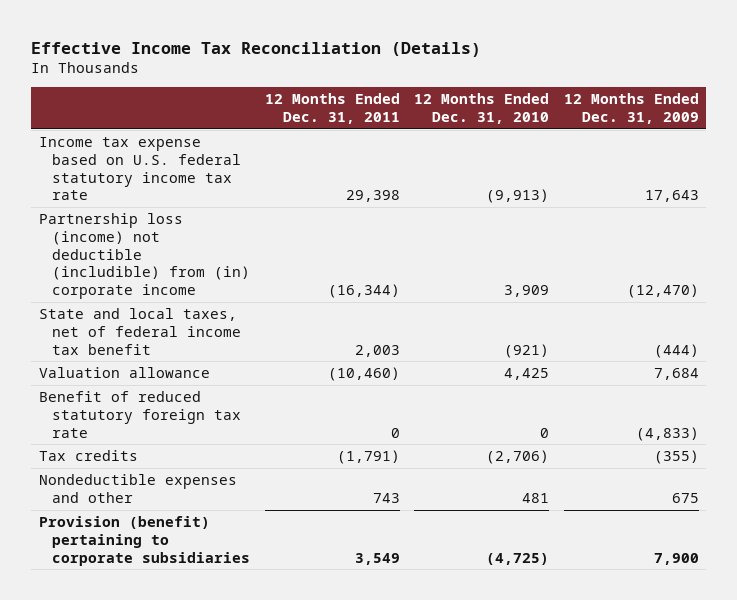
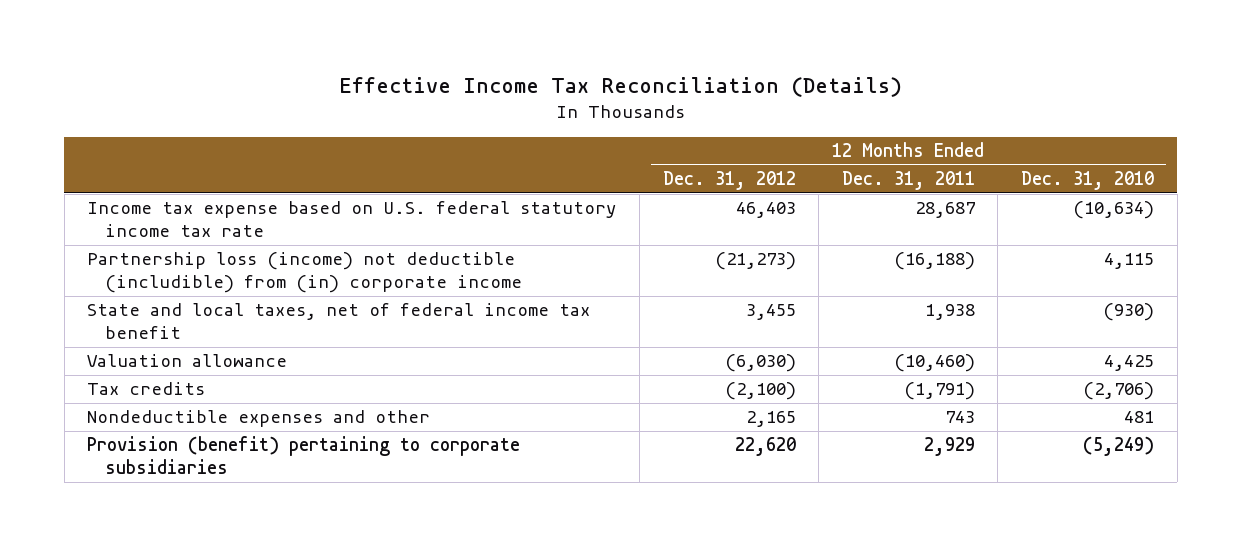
[563,93,699,125] 12 Months Ended Dec. 31, 2009 -> none
none -> [662,171,796,191] Dec. 31, 2012
[345,190,400,203] 29,398 -> [914,202,975,219] 28,687
[486,189,550,204] (9,913) -> [1073,201,1155,220] (10,634)
[327,284,400,299] (16,344) -> [893,252,975,271] (16,188)
[504,285,550,298] 3,909 -> [1104,253,1155,270] 4,115
[354,344,400,357] 2,003 -> [924,304,975,321] 1,938
[504,343,550,358] (921) -> [1103,303,1155,322] (930)
[38,391,242,438] Benefit of reduced statutory foreign tax rate -> none
[354,552,400,565] 3,549 -> [923,437,975,457] 2,929
[486,552,550,565] (4,725) -> [1083,436,1155,457] (5,249)

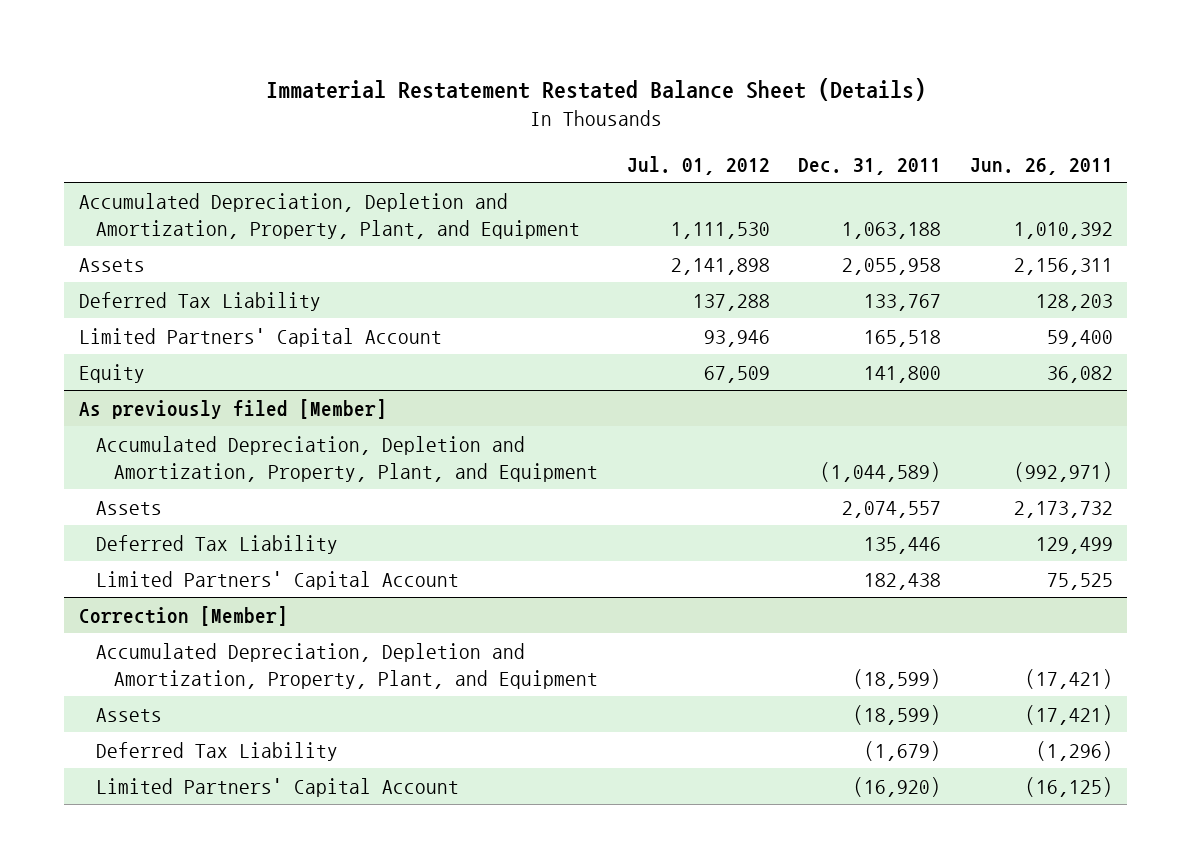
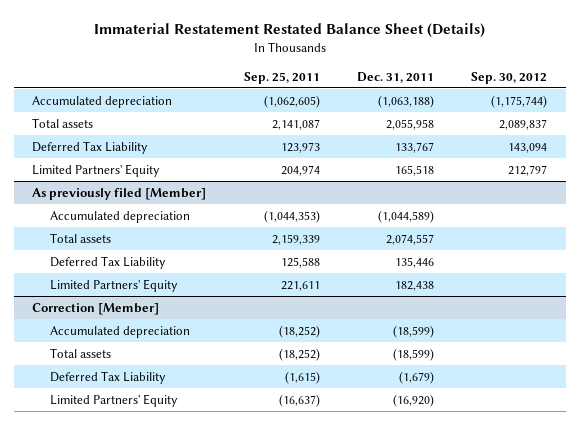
[626,156,770,176] Jul. 01, 2012 -> none
[969,158,1113,176] Jun. 26, 2011 -> none
none -> [243,71,320,84] Sep. 25, 2011
none -> [471,71,548,84] Sep. 30, 2012
[78,192,581,239] Accumulated Depreciation, Depletion and Amortization, Property, Plant, and Equipment -> [32,95,173,108] Accumulated depreciation
[842,221,942,239] 1,063,188 -> [377,94,434,108] (1,063,188)
[78,257,145,272] Assets -> [32,117,94,128] Total assets
[78,363,145,383] Equity -> none
[78,327,442,347] Limited Partners' Capital Account -> [32,163,161,177] Limited Partners' Equity
[96,435,599,482] Accumulated Depreciation, Depletion and Amortization, Property, Plant, and Equipment -> [49,210,190,223] Accumulated depreciation
[96,500,163,515] Assets -> [49,232,111,243] Total assets
[96,570,460,590] Limited Partners' Capital Account -> [49,278,178,292] Limited Partners' Equity
[96,642,599,689] Accumulated Depreciation, Depletion and Amortization, Property, Plant, and Equipment -> [49,325,190,338] Accumulated depreciation
[96,707,163,722] Assets -> [49,347,111,358] Total assets
[96,777,460,797] Limited Partners' Capital Account -> [49,393,178,407] Limited Partners' Equity

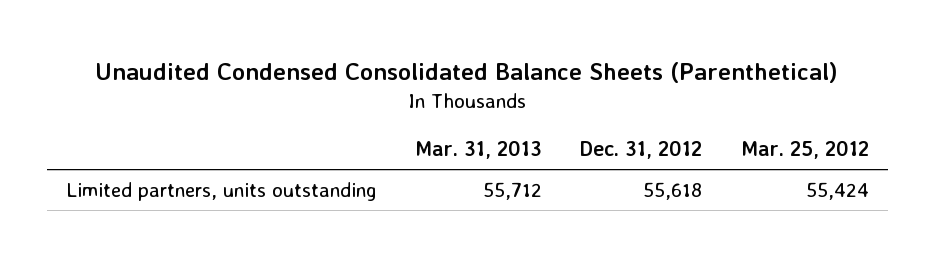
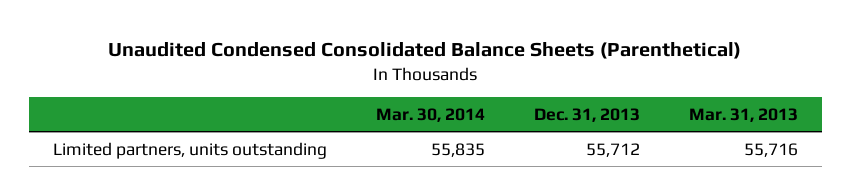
[580,140,703,160] Dec. 31, 2012 -> none
[740,140,869,160] Mar. 25, 2012 -> none
none -> [376,107,486,122] Mar. 30, 2014
none -> [533,107,640,122] Dec. 31, 2013
[483,182,543,201] 55,712 -> [743,142,798,157] 55,716

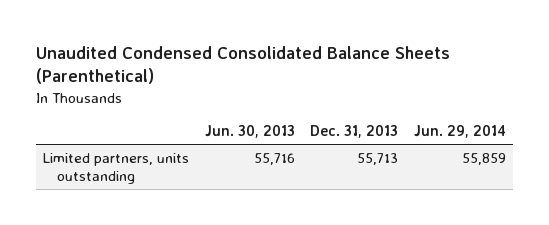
[376,107,486,122] Mar. 30, 2014 -> none
[688,107,798,122] Mar. 31, 2013 -> none
none -> [204,125,295,139] Jun. 30, 2013
none -> [413,125,506,139] Jun. 29, 2014
[585,142,640,157] 55,712 -> [357,153,399,166] 55,713

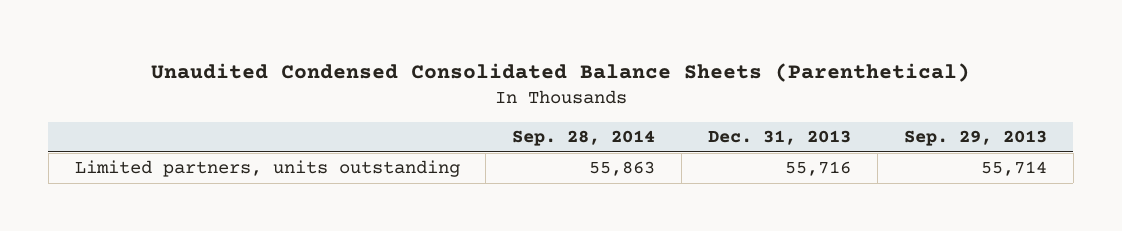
[204,125,295,139] Jun. 30, 2013 -> none
[413,125,506,139] Jun. 29, 2014 -> none
none -> [512,130,656,147] Sep. 28, 2014
none -> [904,130,1048,147] Sep. 29, 2013
[357,153,399,166] 55,713 -> [785,161,852,177] 55,716

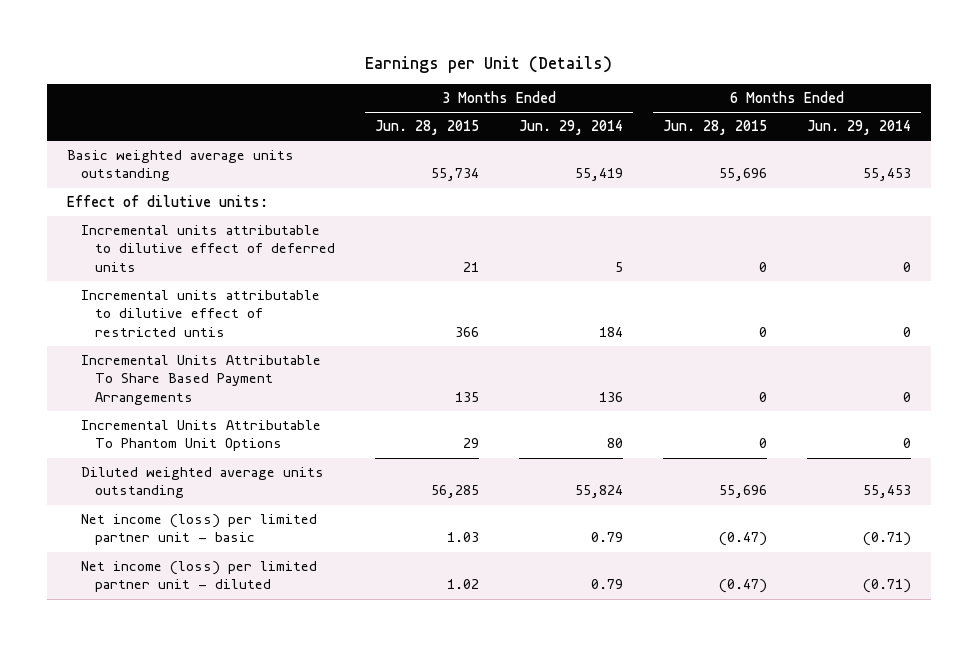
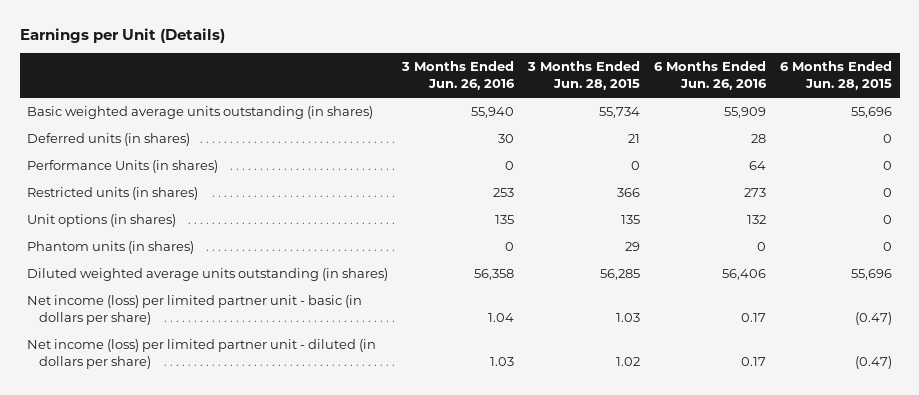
[519,120,624,136] Jun. 29, 2014 -> none
[806,120,911,136] Jun. 29, 2014 -> none
none -> [400,61,515,91] 3 Months Ended Jun. 26, 2016
none -> [654,61,768,91] 6 Months Ended Jun. 26, 2016
[67,195,269,208] Effect of dilutive units: -> none
[67,150,295,182] Basic weighted average units outstanding -> [26,105,373,119] Basic weighted average units outstanding (in shares)
[81,225,336,272] Incremental units attributable to dilutive effect of deferred units -> [26,132,190,146] Deferred units (in shares)
none -> [26,159,218,173] Performance Units (in shares)
[81,290,321,337] Incremental units attributable to dilutive effect of restricted untis -> [26,186,198,200] Restricted units (in shares)
[81,355,322,405] Incremental Units Attributable To Share Based Payment Arrangements -> [26,213,176,227] Unit options (in shares)
[81,420,322,452] Incremental Units Attributable To Phantom Unit Options -> [26,240,194,254] Phantom units (in shares)
[81,467,325,499] Diluted weighted average units outstanding -> [26,267,388,281] Diluted weighted average units outstanding (in shares)
[81,514,318,546] Net income (loss) per limited partner unit - basic -> [26,294,362,325] Net income (loss) per limited partner unit - basic (in dollars per share)
[81,561,318,593] Net income (loss) per limited partner unit - diluted -> [26,338,376,369] Net income (loss) per limited partner unit - diluted (in dollars per share)

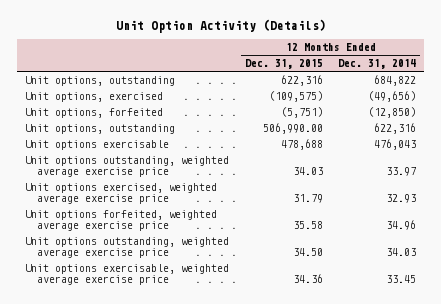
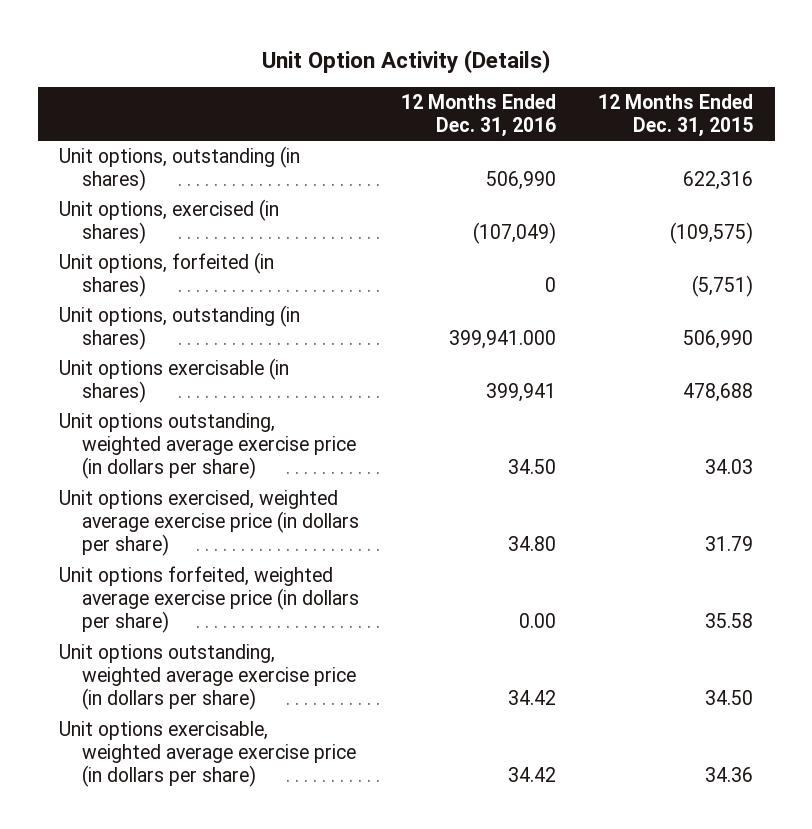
[338,59,417,70] Dec. 31, 2014 -> none
none -> [401,93,557,138] 12 Months Ended Dec. 31, 2016
[24,76,175,87] Unit options, outstanding -> [58,145,300,192] Unit options, outstanding (in shares)
[24,92,163,103] Unit options, exercised -> [58,198,279,245] Unit options, exercised (in shares)
[24,108,163,119] Unit options, forfeited -> [58,251,274,298] Unit options, forfeited (in shares)
[24,124,175,135] Unit options, outstanding -> [58,304,300,351] Unit options, outstanding (in shares)
[262,123,323,135] 506,990.00 -> [683,330,754,350] 506,990
[24,140,169,151] Unit options exercisable -> [58,357,289,404] Unit options exercisable (in shares)
[24,156,229,178] Unit options outstanding, weighted average exercise price -> [58,412,356,480] Unit options outstanding, weighted average exercise price (in dollars per share)
[24,183,217,205] Unit options exercised, weighted average exercise price -> [58,489,359,557] Unit options exercised, weighted average exercise price (in dollars per share)
[24,210,217,232] Unit options forfeited, weighted average exercise price -> [58,565,359,634] Unit options forfeited, weighted average exercise price (in dollars per share)
[24,237,229,259] Unit options outstanding, weighted average exercise price -> [58,643,356,711] Unit options outstanding, weighted average exercise price (in dollars per share)
[24,264,229,286] Unit options exercisable, weighted average exercise price -> [58,720,356,788] Unit options exercisable, weighted average exercise price (in dollars per share)

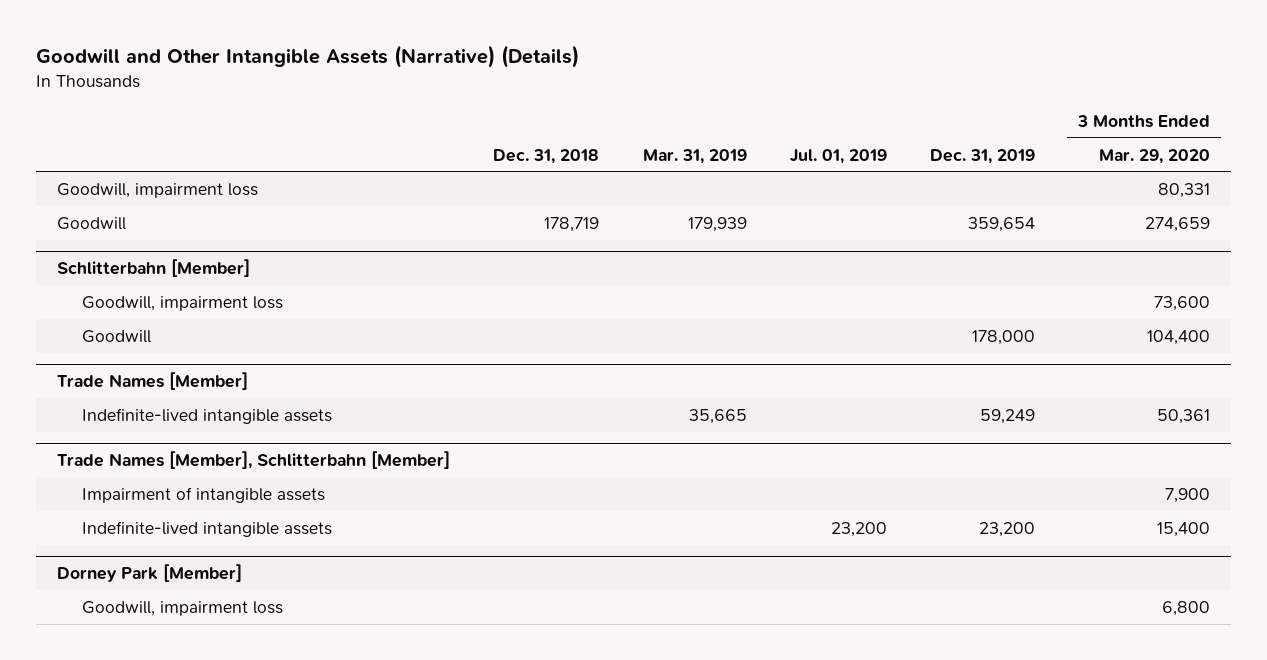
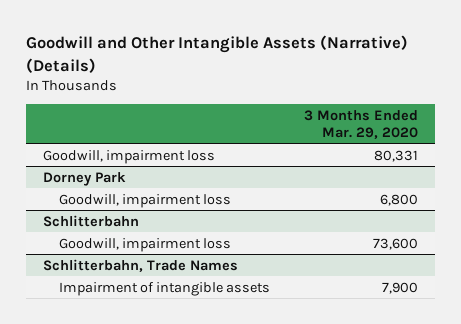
[493,148,600,164] Dec. 31, 2018 -> none
[642,148,747,164] Mar. 31, 2019 -> none
[789,148,887,164] Jul. 01, 2019 -> none
[929,148,1035,164] Dec. 31, 2019 -> none
[57,216,127,230] Goodwill -> none
none -> [42,171,126,186] Dorney Park
none -> [58,193,231,208] Goodwill, impairment loss
[57,258,251,277] Schlitterbahn [Member] -> [42,214,139,227] Schlitterbahn
[82,329,152,343] Goodwill -> none
[57,371,249,390] Trade Names [Member] -> none
[82,407,333,424] Indefinite-lived intangible assets -> none
[57,450,451,469] Trade Names [Member], Schlitterbahn [Member] -> [42,258,238,272] Schlitterbahn, Trade Names
[82,520,333,537] Indefinite-lived intangible assets -> none
[57,563,243,582] Dorney Park [Member] -> none
[82,600,284,616] Goodwill, impairment loss -> none

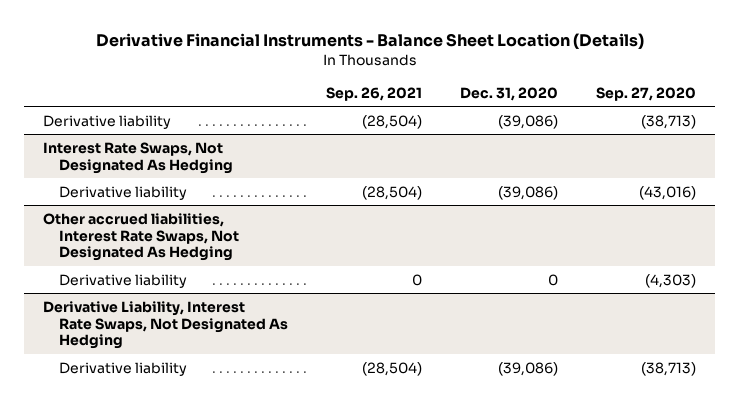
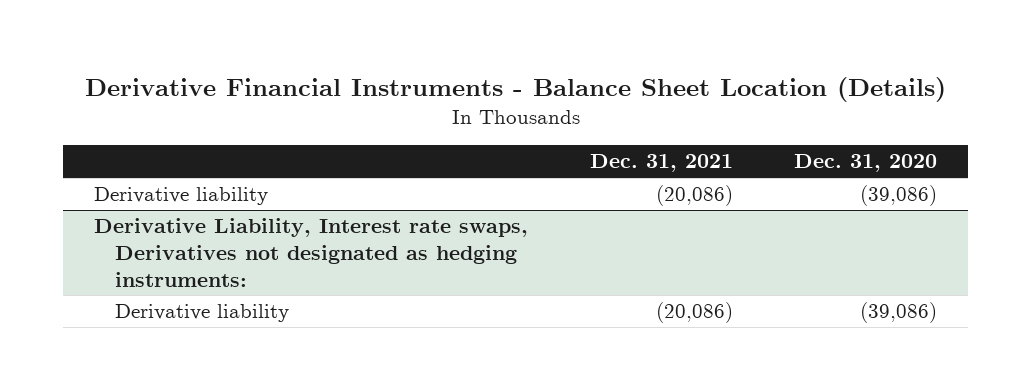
[326,86,423,101] Sep. 26, 2021 -> none
[596,86,697,101] Sep. 27, 2020 -> none
none -> [589,154,733,173] Dec. 31, 2021
[43,141,233,174] Interest Rate Swaps, Not Designated As Hedging -> none
[58,185,187,200] Derivative liability -> none
[43,212,239,262] Other accrued liabilities, Interest Rate Swaps, Not Designated As Hedging -> none
[58,273,187,288] Derivative liability -> none
[43,300,288,350] Derivative Liability, Interest Rate Swaps, Not Designated As Hedging -> [93,218,528,287] Derivative Liability, Interest rate swaps, Derivatives not designated as hedging instruments:

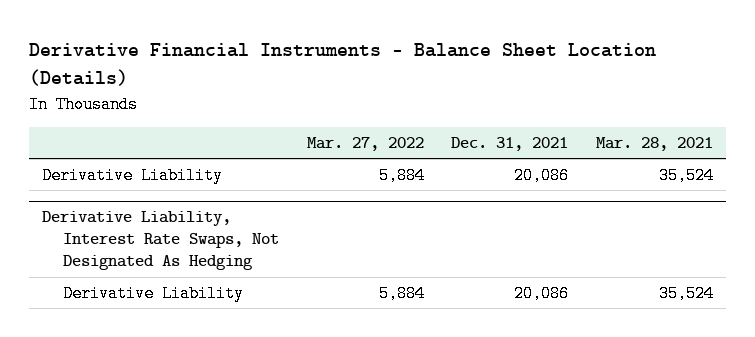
[794,154,938,173] Dec. 31, 2020 -> none
none -> [306,136,424,151] Mar. 27, 2022
none -> [595,136,713,151] Mar. 28, 2021
[93,187,268,206] Derivative liability -> [42,167,224,185] Derivative Liability
[655,185,733,207] (20,086) -> [514,167,570,185] 20,086
[93,218,528,287] Derivative Liability, Interest rate swaps, Derivatives not designated as hedging instruments: -> [42,211,280,271] Derivative Liability, Interest Rate Swaps, Not Designated As Hedging
[115,304,290,323] Derivative liability -> [63,285,245,303] Derivative Liability
[655,302,733,324] (20,086) -> [514,285,570,303] 20,086

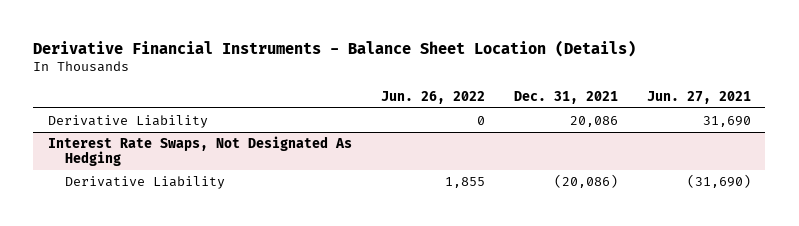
[306,136,424,151] Mar. 27, 2022 -> none
[595,136,713,151] Mar. 28, 2021 -> none
none -> [380,90,485,104] Jun. 26, 2022
none -> [646,90,751,104] Jun. 27, 2021
[42,211,280,271] Derivative Liability, Interest Rate Swaps, Not Designated As Hedging -> [47,136,352,167] Interest Rate Swaps, Not Designated As Hedging
[514,285,570,303] 20,086 -> [553,174,618,189] (20,086)

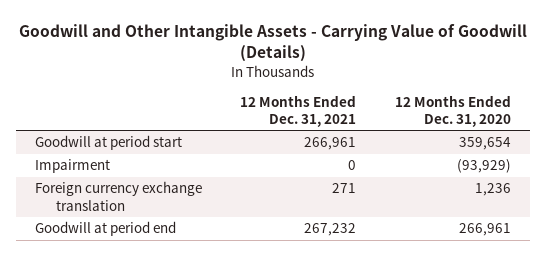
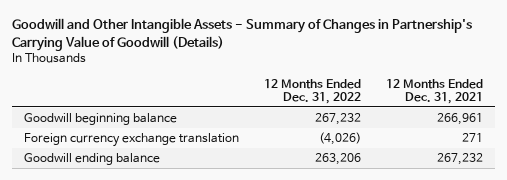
[18,23,527,63] Goodwill and Other Intangible Assets - Carrying Value of Goodwill (Details) -> [11,18,472,52] Goodwill and Other Intangible Assets - Summary of Changes in Partnership's Carrying Value of Goodwill (Details)
[394,94,511,128] 12 Months Ended Dec. 31, 2020 -> none
none -> [263,78,361,104] 12 Months Ended Dec. 31, 2022
[34,159,110,174] Impairment -> none
[34,135,182,151] Goodwill at period start -> [24,112,178,125] Goodwill beginning balance
[34,221,176,237] Goodwill at period end -> [24,152,161,165] Goodwill ending balance

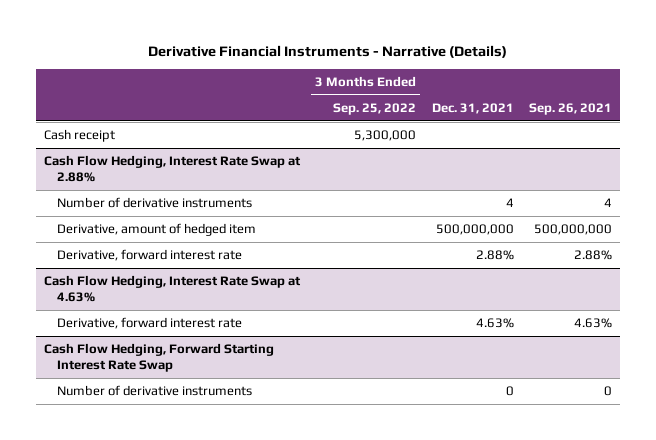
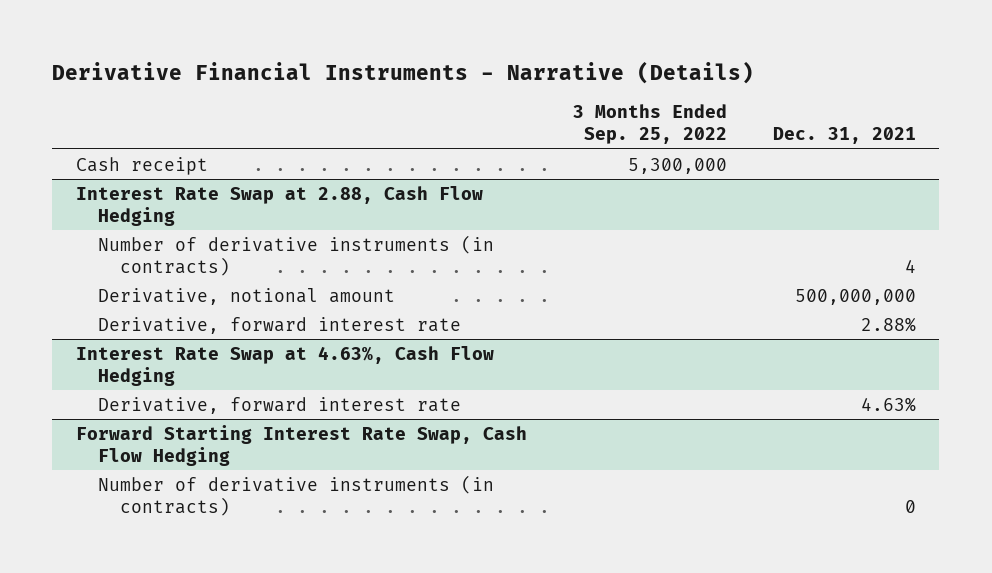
[528,102,612,115] Sep. 26, 2021 -> none
[43,155,301,183] Cash Flow Hedging, Interest Rate Swap at 2.88% -> [75,185,483,226] Interest Rate Swap at 2.88, Cash Flow Hedging
[56,197,252,209] Number of derivative instruments -> [97,234,494,276] Number of derivative instruments (in contracts)
[56,223,256,237] Derivative, amount of hedged item -> [97,287,395,305] Derivative, notional amount
[43,275,301,303] Cash Flow Hedging, Interest Rate Swap at 4.63% -> [75,345,494,386] Interest Rate Swap at 4.63%, Cash Flow Hedging
[43,343,274,373] Cash Flow Hedging, Forward Starting Interest Rate Swap -> [75,424,527,466] Forward Starting Interest Rate Swap, Cash Flow Hedging
[56,385,252,397] Number of derivative instruments -> [97,474,494,516] Number of derivative instruments (in contracts)

